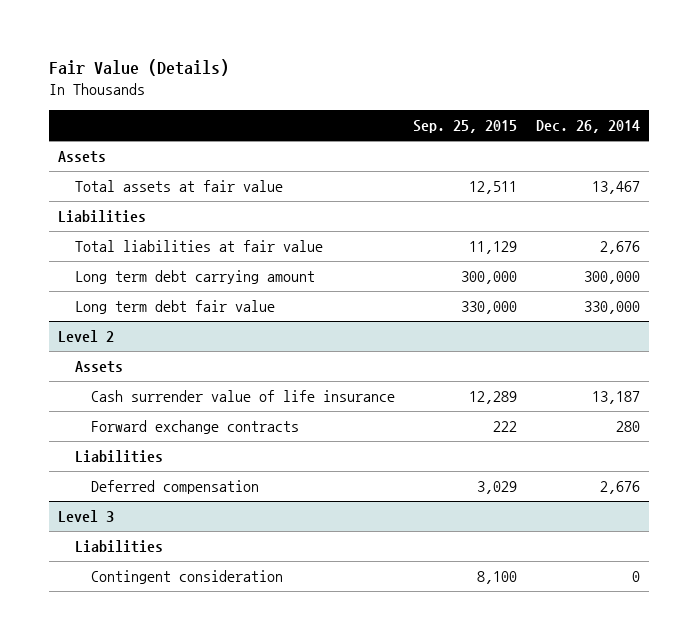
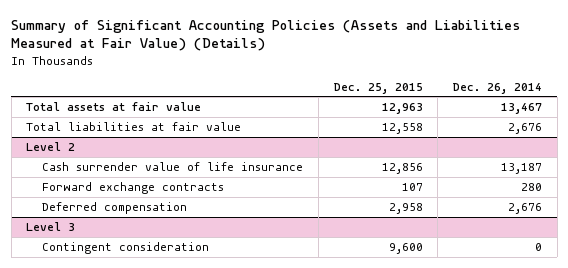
[49,59,230,77] Fair Value (Details) -> [11,19,521,52] Summary of Significant Accounting Policies (Assets and Liabilities Measured at Fair Value) (Details)
[413,119,518,133] Sep. 25, 2015 -> none
none -> [333,82,423,94] Dec. 25, 2015
[58,151,107,164] Assets -> none
[58,210,147,224] Liabilities -> none
[74,270,315,285] Long term debt carrying amount -> none
[74,300,275,315] Long term debt fair value -> none
[74,361,123,374] Assets -> none
[74,450,163,464] Liabilities -> none
[74,540,163,554] Liabilities -> none

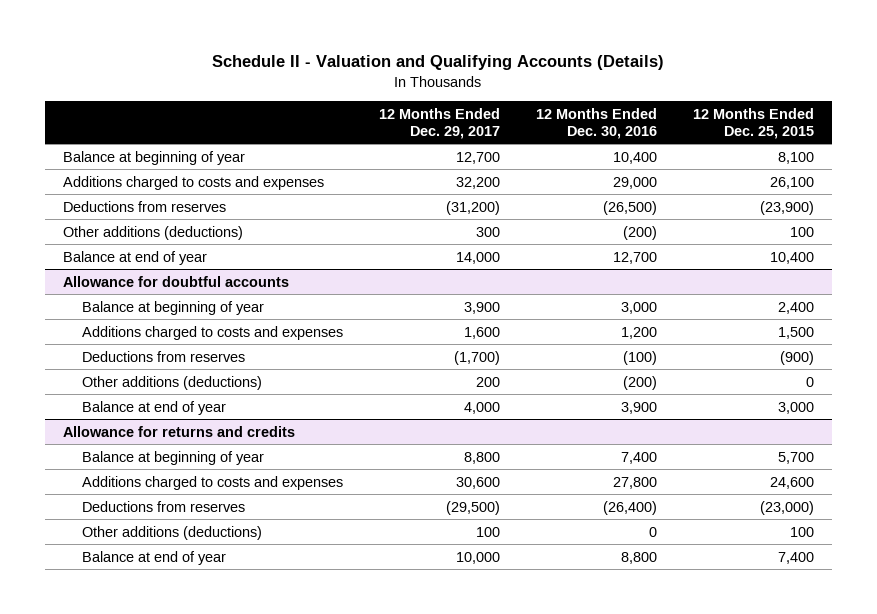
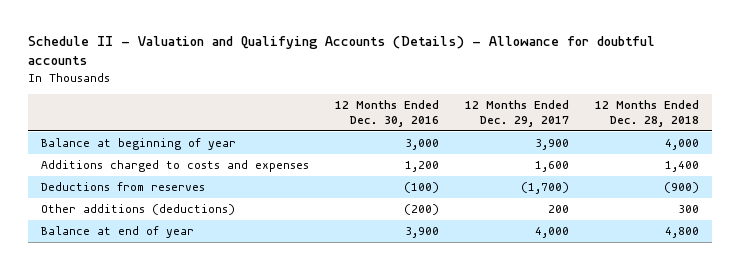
[212,55,665,71] Schedule II - Valuation and Qualifying Accounts (Details) -> [27,36,655,66] Schedule II - Valuation and Qualifying Accounts (Details) - Allowance for doubtful accounts
[692,107,814,139] 12 Months Ended Dec. 25, 2015 -> none
none -> [595,99,700,128] 12 Months Ended Dec. 28, 2018
[62,150,245,165] Balance at beginning of year -> none
[62,175,324,190] Additions charged to costs and expenses -> none
[62,200,226,212] Deductions from reserves -> none
[62,225,243,240] Other additions (deductions) -> none
[62,250,207,265] Balance at end of year -> none
[62,275,289,287] Allowance for doubtful accounts -> none
[62,425,295,437] Allowance for returns and credits -> none
[81,450,264,465] Balance at beginning of year -> none
[81,475,343,490] Additions charged to costs and expenses -> none
[81,500,245,512] Deductions from reserves -> none
[81,525,262,540] Other additions (deductions) -> none
[81,550,226,565] Balance at end of year -> none

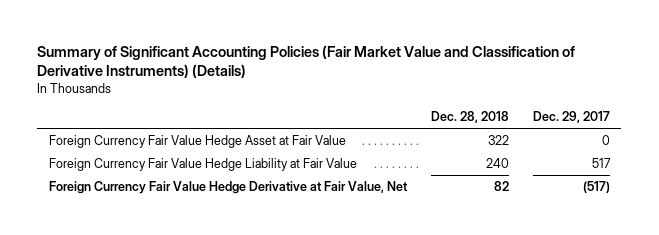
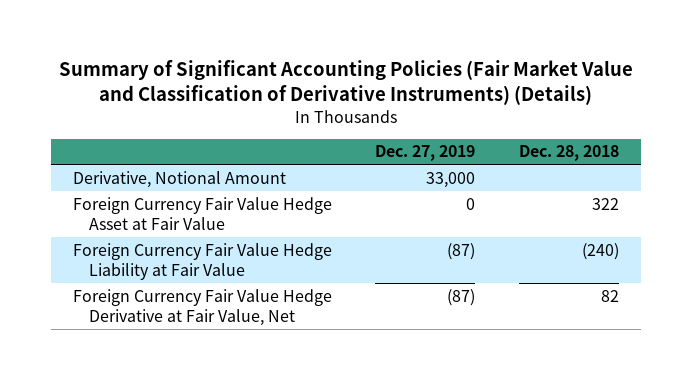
[532,111,610,124] Dec. 29, 2017 -> none
none -> [375,145,476,162] Dec. 27, 2019
none -> [72,170,286,188] Derivative, Notional Amount
[485,158,509,169] 240 -> [582,242,620,260] (240)

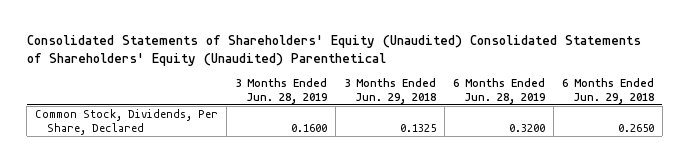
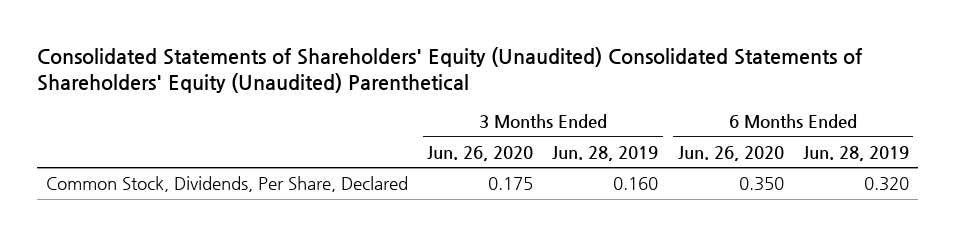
[343,77,436,104] 3 Months Ended Jun. 29, 2018 -> none
[561,77,654,104] 6 Months Ended Jun. 29, 2018 -> none
none -> [427,145,534,161] Jun. 26, 2020
none -> [677,145,784,161] Jun. 26, 2020
[291,124,328,133] 0.1600 -> [613,177,659,191] 0.160
[508,124,545,133] 0.3200 -> [863,177,909,192] 0.320

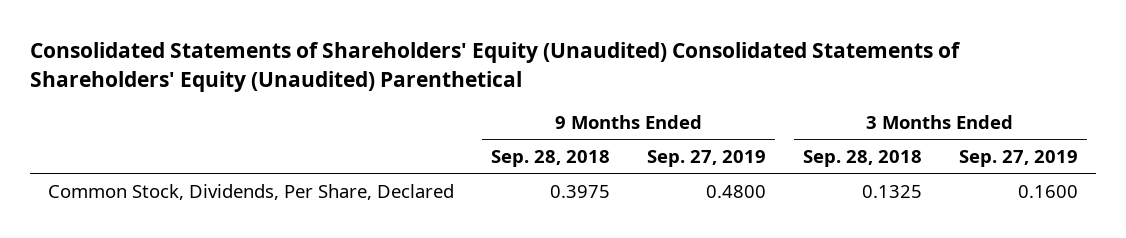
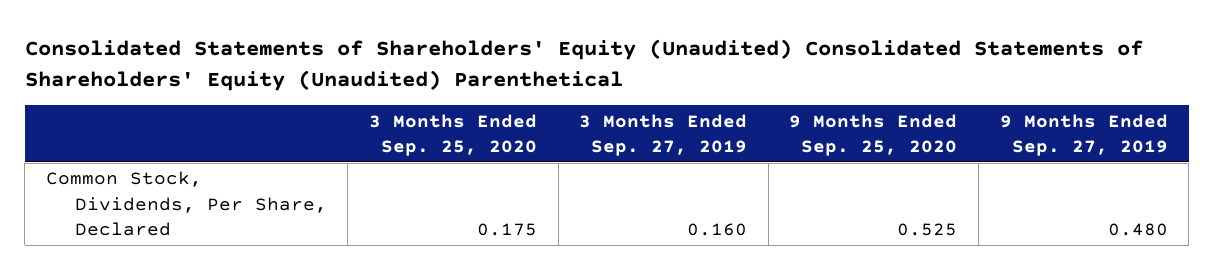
[491,149,611,167] Sep. 28, 2018 -> none
[802,149,922,167] Sep. 28, 2018 -> none
none -> [369,113,538,157] 3 Months Ended Sep. 25, 2020
none -> [789,113,958,157] 9 Months Ended Sep. 25, 2020
[706,184,767,198] 0.4800 -> [1107,223,1168,237] 0.480
[1017,184,1078,198] 0.1600 -> [687,223,748,237] 0.160

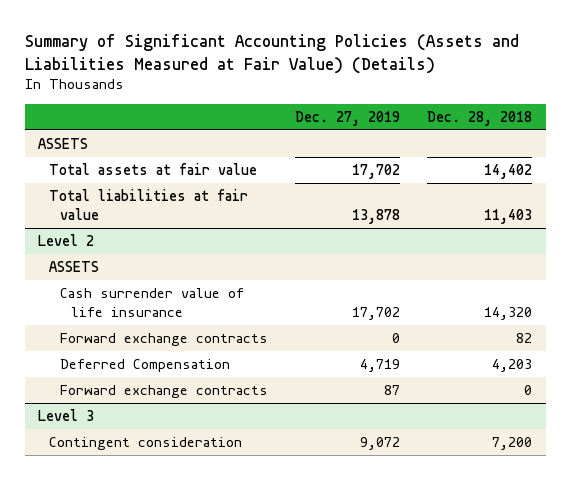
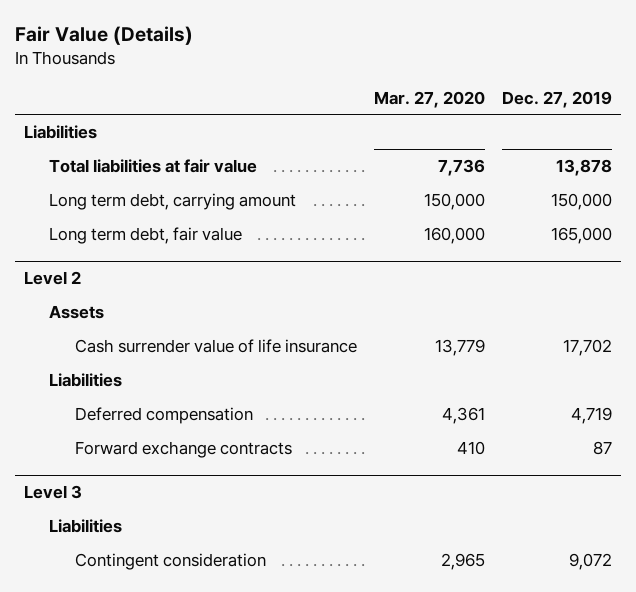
[24,34,519,74] Summary of Significant Accounting Policies (Assets and Liabilities Measured at Fair Value) (Details) -> [14,26,193,46] Fair Value (Details)
[427,110,533,126] Dec. 28, 2018 -> none
none -> [374,90,486,108] Mar. 27, 2020
[38,137,89,149] ASSETS -> none
[49,162,258,175] Total assets at fair value -> none
none -> [23,124,97,139] Liabilities
none -> [49,192,297,210] Long term debt, carrying amount
none -> [49,226,243,244] Long term debt, fair value
[49,260,100,272] ASSETS -> [49,304,105,319] Assets
[60,332,269,346] Forward exchange contracts -> none
none -> [49,372,123,387] Liabilities
[60,358,231,372] Deferred Compensation -> [74,406,253,424] Deferred compensation
none -> [49,518,123,533] Liabilities

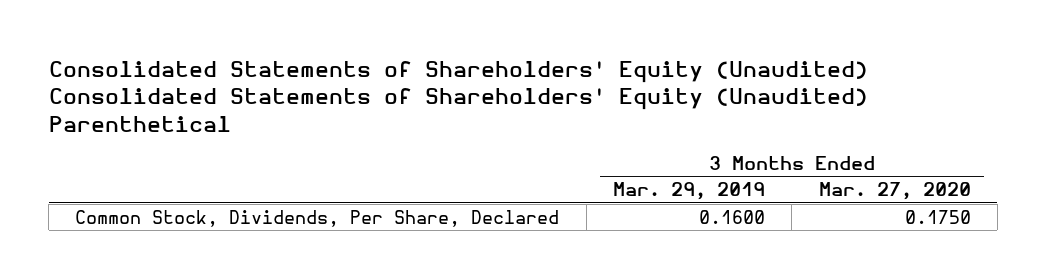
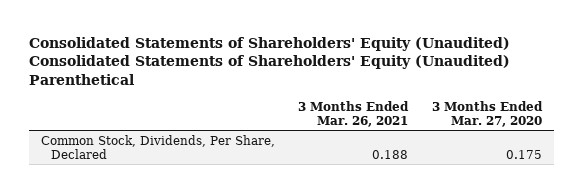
[613,182,766,201] Mar. 29, 2019 -> none
none -> [298,100,410,127] 3 Months Ended Mar. 26, 2021
[904,209,971,224] 0.1750 -> [505,149,542,159] 0.175

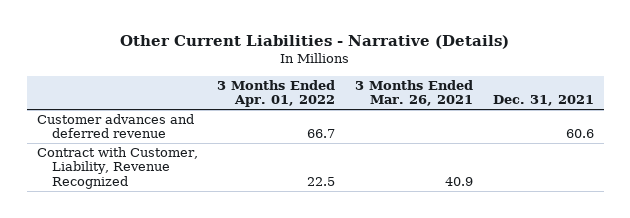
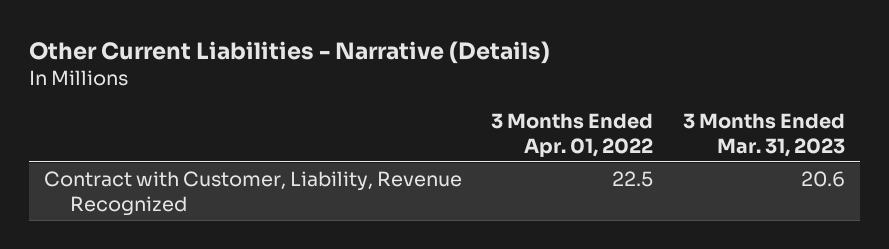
[355,79,474,107] 3 Months Ended Mar. 26, 2021 -> none
[492,95,594,107] Dec. 31, 2021 -> none
none -> [682,112,845,157] 3 Months Ended Mar. 31, 2023
[36,114,194,139] Customer advances and deferred revenue -> none

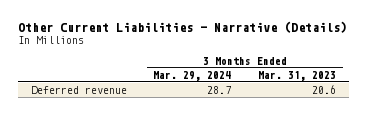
[491,112,654,157] 3 Months Ended Apr. 01, 2022 -> none
none -> [153,70,232,81] Mar. 29, 2024
[43,171,462,217] Contract with Customer, Liability, Revenue Recognized -> [30,86,127,95] Deferred revenue

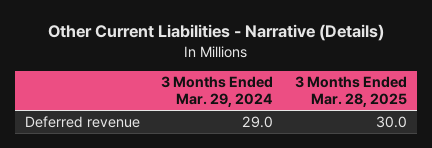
[257,70,336,81] Mar. 31, 2023 -> none
none -> [294,76,407,108] 3 Months Ended Mar. 28, 2025
[207,86,232,95] 28.7 -> [242,116,274,129] 29.0

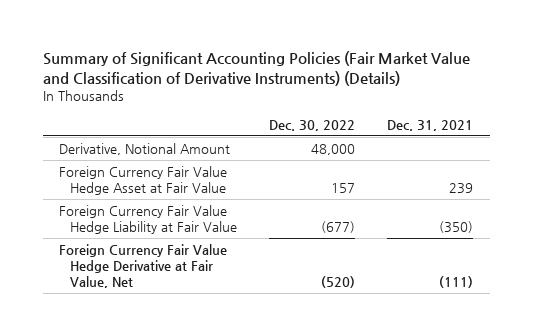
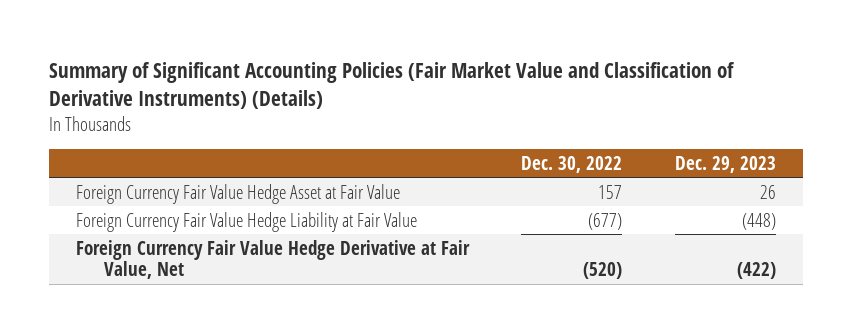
[387,119,474,131] Dec. 31, 2021 -> none
none -> [675,155,777,173] Dec. 29, 2023
[59,143,231,156] Derivative, Notional Amount -> none

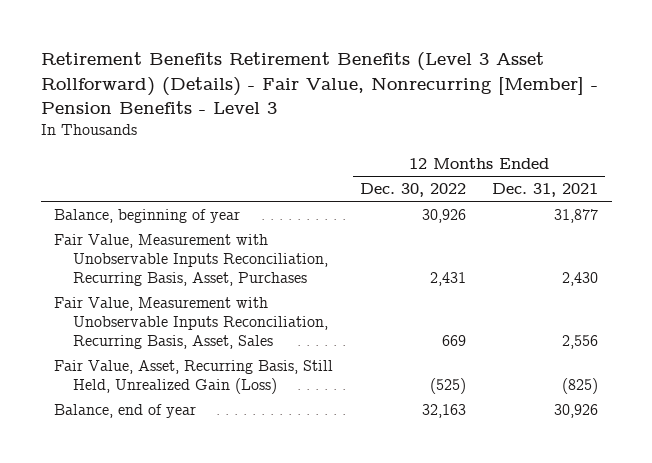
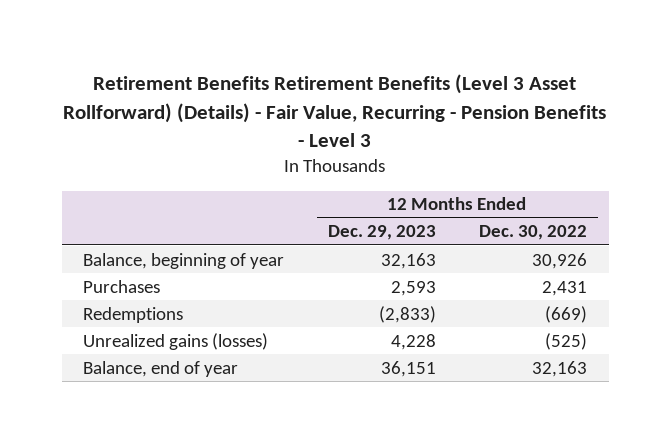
[40,52,598,115] Retirement Benefits Retirement Benefits (Level 3 Asset Rollforward) (Details) - Fair Value, Nonrecurring [Member] - Pension Benefits - Level 3 -> [63,74,607,148] Retirement Benefits Retirement Benefits (Level 3 Asset Rollforward) (Details) - Fair Value, Recurring - Pension Benefits - Level 3
[492,183,599,198] Dec. 31, 2021 -> none
none -> [327,225,436,241] Dec. 29, 2023
[53,297,329,349] Fair Value, Measurement with Unobservable Inputs Reconciliation, Recurring Basis, Asset, Sales -> none
[53,234,329,286] Fair Value, Measurement with Unobservable Inputs Reconciliation, Recurring Basis, Asset, Purchases -> [83,279,161,293] Purchases
none -> [83,306,184,323] Redemptions
[53,360,333,394] Fair Value, Asset, Recurring Basis, Still Held, Unrealized Gain (Loss) -> [83,332,269,350] Unrealized gains (losses)

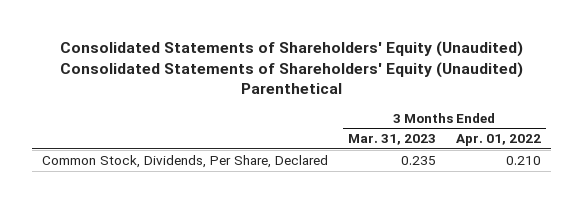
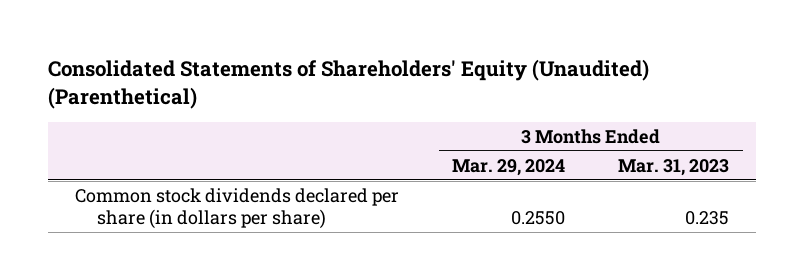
[59,40,523,95] Consolidated Statements of Shareholders' Equity (Unaudited) Consolidated Statements of Shareholders' Equity (Unaudited) Parenthetical -> [48,59,650,109] Consolidated Statements of Shareholders' Equity (Unaudited) (Parenthetical)
[455,134,541,147] Apr. 01, 2022 -> none
none -> [452,158,566,176] Mar. 29, 2024
[42,155,329,169] Common Stock, Dividends, Per Share, Declared -> [75,187,400,230] Common stock dividends declared per share (in dollars per share)

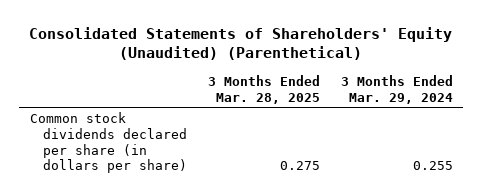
[618,158,730,176] Mar. 31, 2023 -> none
none -> [208,74,321,104] 3 Months Ended Mar. 28, 2025
[511,211,566,226] 0.2550 -> [412,161,453,171] 0.255

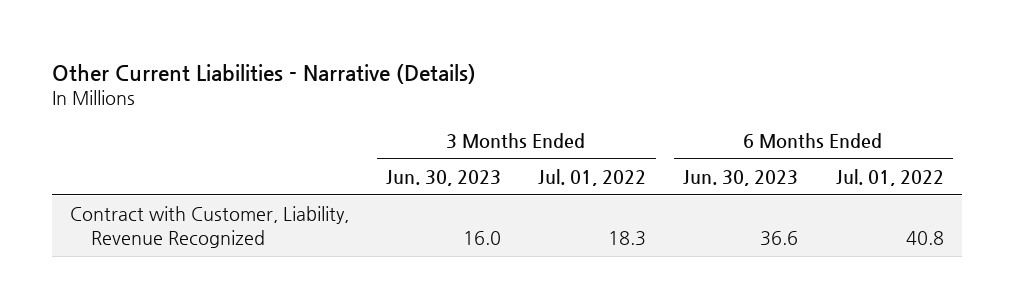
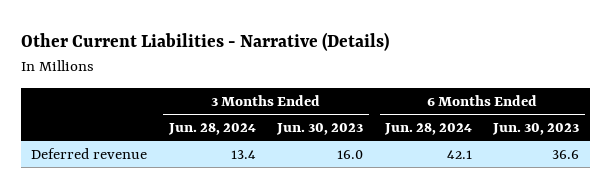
[538,168,647,186] Jul. 01, 2022 -> none
[835,168,944,186] Jul. 01, 2022 -> none
none -> [167,123,256,136] Jun. 28, 2024
none -> [383,123,472,136] Jun. 28, 2024
[70,206,350,248] Contract with Customer, Liability, Revenue Recognized -> [31,148,148,160] Deferred revenue

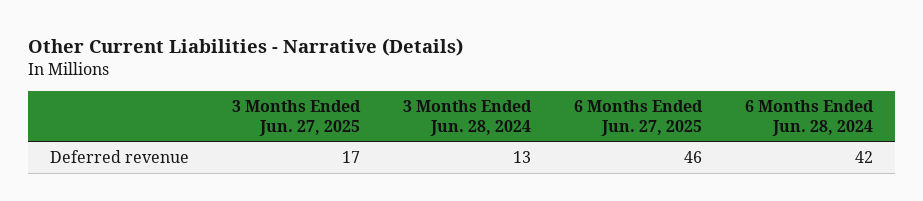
[276,123,364,136] Jun. 30, 2023 -> none
[492,123,580,136] Jun. 30, 2023 -> none
none -> [231,99,361,136] 3 Months Ended Jun. 27, 2025
none -> [574,99,704,136] 6 Months Ended Jun. 27, 2025
[230,150,256,160] 13.4 -> [512,151,531,164] 13
[446,150,472,160] 42.1 -> [855,151,874,164] 42

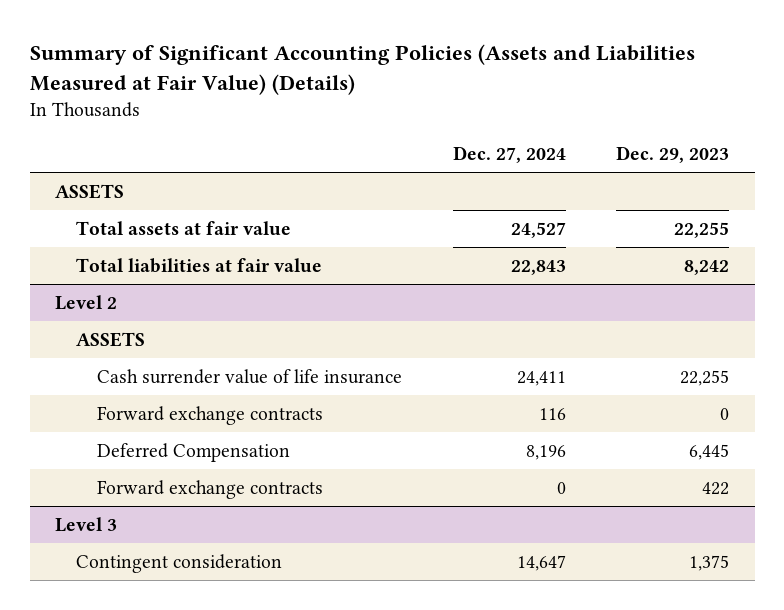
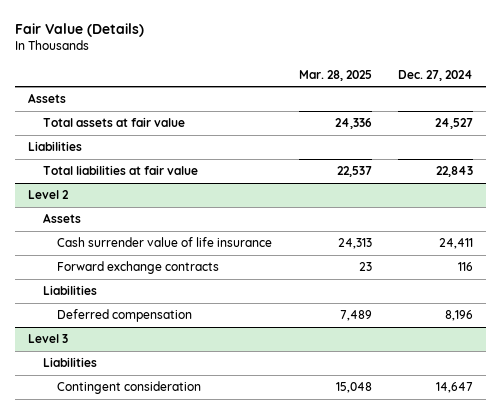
[29,43,695,95] Summary of Significant Accounting Policies (Assets and Liabilities Measured at Fair Value) (Details) -> [14,22,144,37] Fair Value (Details)
[616,145,730,163] Dec. 29, 2023 -> none
none -> [298,69,372,81] Mar. 28, 2025
[55,183,125,199] ASSETS -> [27,93,66,104] Assets
none -> [27,141,82,152] Liabilities
[75,331,145,347] ASSETS -> [42,213,81,224] Assets
[96,479,323,499] Forward exchange contracts -> none
none -> [42,285,97,296] Liabilities
[96,442,290,462] Deferred Compensation -> [57,309,193,323] Deferred compensation
none -> [42,357,97,368] Liabilities

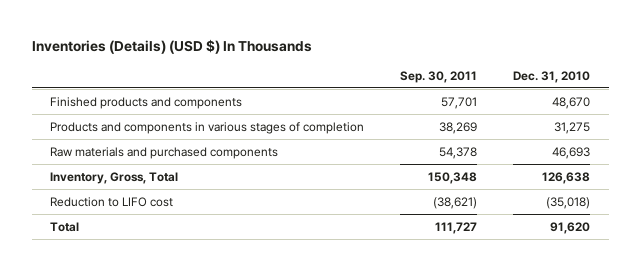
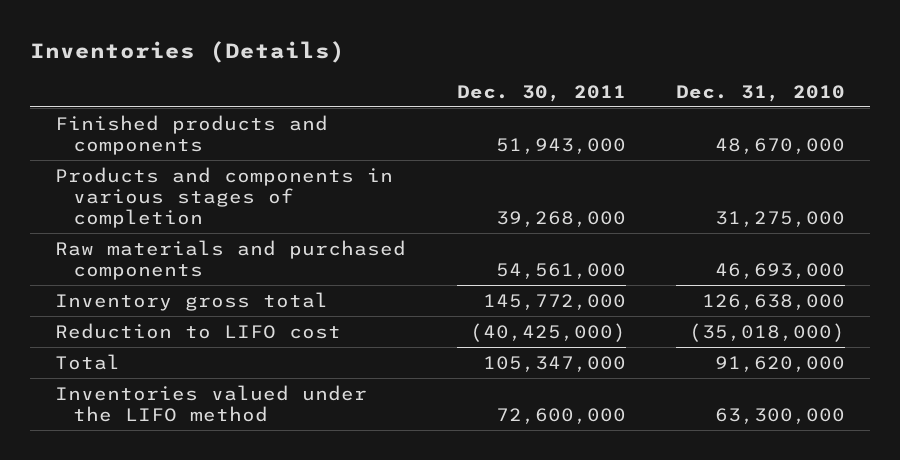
[32,38,313,54] Inventories (Details) (USD $) In Thousands -> [30,40,346,63] Inventories (Details)
[400,70,478,83] Sep. 30, 2011 -> none
none -> [456,84,626,102] Dec. 30, 2011
[552,96,591,109] 48,670 -> [714,137,845,154] 48,670,000
[554,121,591,134] 31,275 -> [714,211,845,228] 31,275,000
[552,146,591,159] 46,693 -> [714,262,845,279] 46,693,000
[50,171,179,184] Inventory, Gross, Total -> [55,291,329,311] Inventory gross total
[542,171,591,184] 126,638 -> [701,293,845,310] 126,638,000
[546,196,591,209] (35,018) -> [688,322,845,342] (35,018,000)
[550,221,591,234] 91,620 -> [714,355,845,372] 91,620,000
none -> [55,384,368,422] Inventories valued under the LIFO method

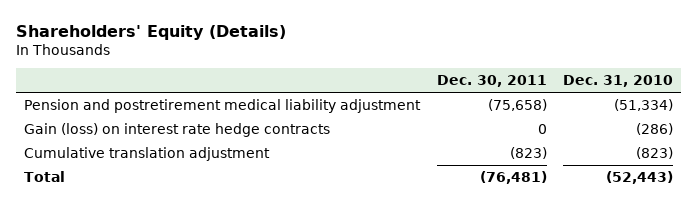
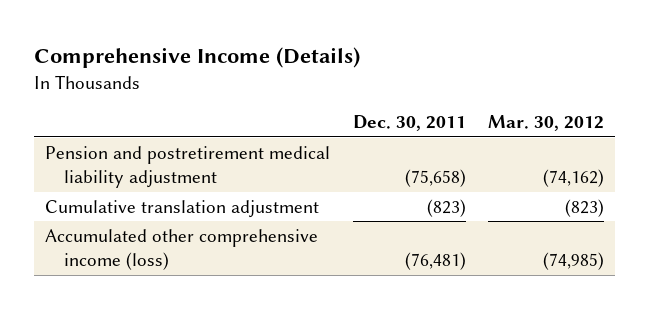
[16,25,287,41] Shareholders' Equity (Details) -> [33,47,360,69] Comprehensive Income (Details)
[562,75,673,88] Dec. 31, 2010 -> none
none -> [488,115,605,132] Mar. 30, 2012
[24,122,331,137] Gain (loss) on interest rate hedge contracts -> none
[24,170,66,182] Total -> [44,228,318,271] Accumulated other comprehensive income (loss)

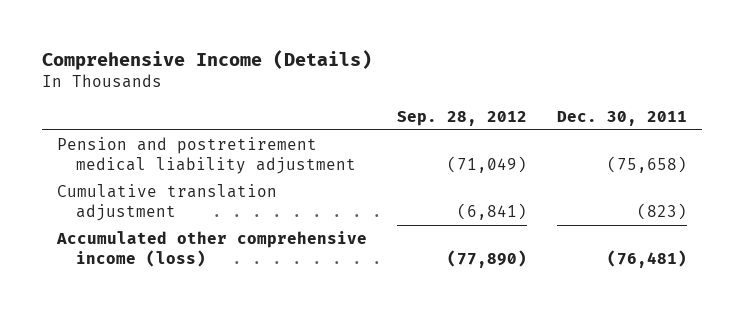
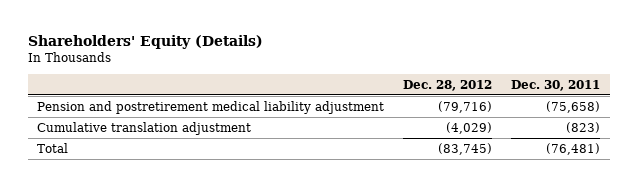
[41,50,372,71] Comprehensive Income (Details) -> [27,35,263,50] Shareholders' Equity (Details)
[397,110,528,126] Sep. 28, 2012 -> none
none -> [403,79,493,91] Dec. 28, 2012
[56,230,368,268] Accumulated other comprehensive income (loss) -> [37,142,69,153] Total

